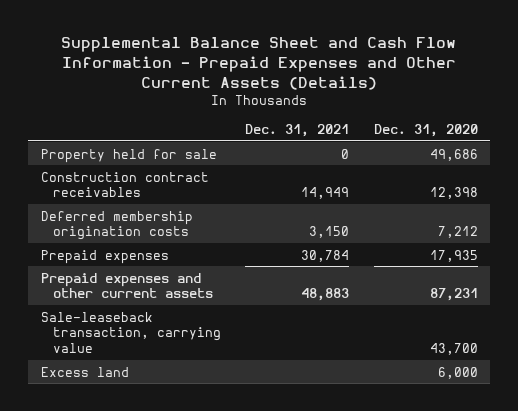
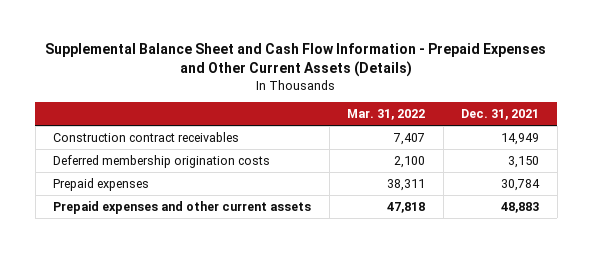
[373,123,478,137] Dec. 31, 2020 -> none
none -> [347,108,426,120] Mar. 31, 2022
[40,148,217,163] Property held for sale -> none
[40,311,221,353] Sale-leaseback transaction, carrying value -> none
[40,366,129,377] Excess land -> none

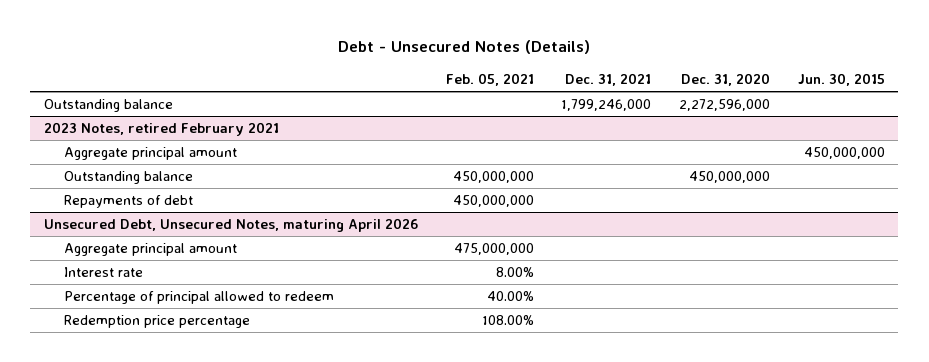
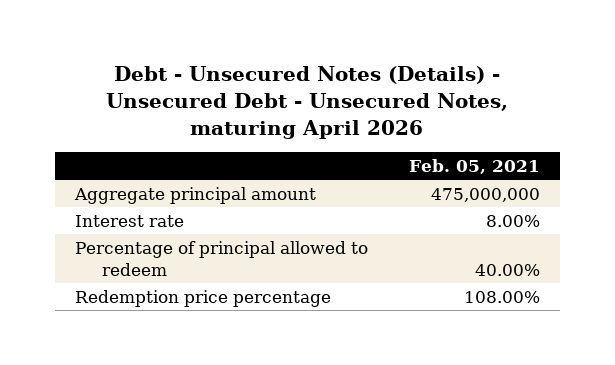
[338,40,591,55] Debt - Unsecured Notes (Details) -> [106,66,509,139] Debt - Unsecured Notes (Details) - Unsecured Debt - Unsecured Notes, maturing April 2026
[565,72,652,86] Dec. 31, 2021 -> none
[680,72,770,86] Dec. 31, 2020 -> none
[797,72,885,86] Jun. 30, 2015 -> none
[44,99,174,113] Outstanding balance -> none
[44,122,280,137] 2023 Notes, retired February 2021 -> none
[63,147,237,161] Aggregate principal amount -> none
[63,171,193,185] Outstanding balance -> none
[63,195,193,209] Repayments of debt -> none
[44,218,419,233] Unsecured Debt, Unsecured Notes, maturing April 2026 -> none

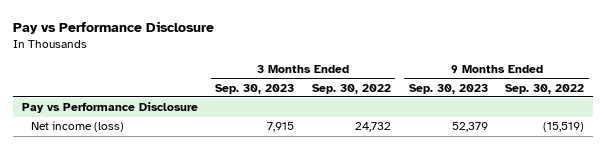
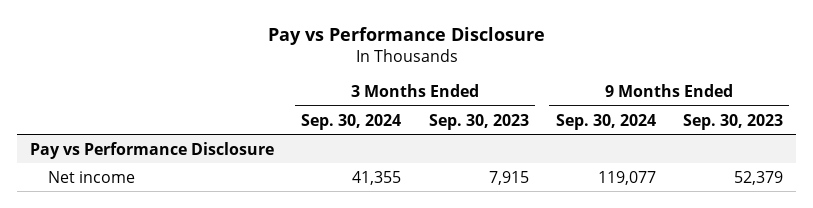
[312,83,392,94] Sep. 30, 2022 -> none
[505,83,585,94] Sep. 30, 2022 -> none
none -> [301,113,402,130] Sep. 30, 2024
none -> [555,113,656,130] Sep. 30, 2024
[31,121,125,133] Net income (loss) -> [48,170,136,183] Net income

